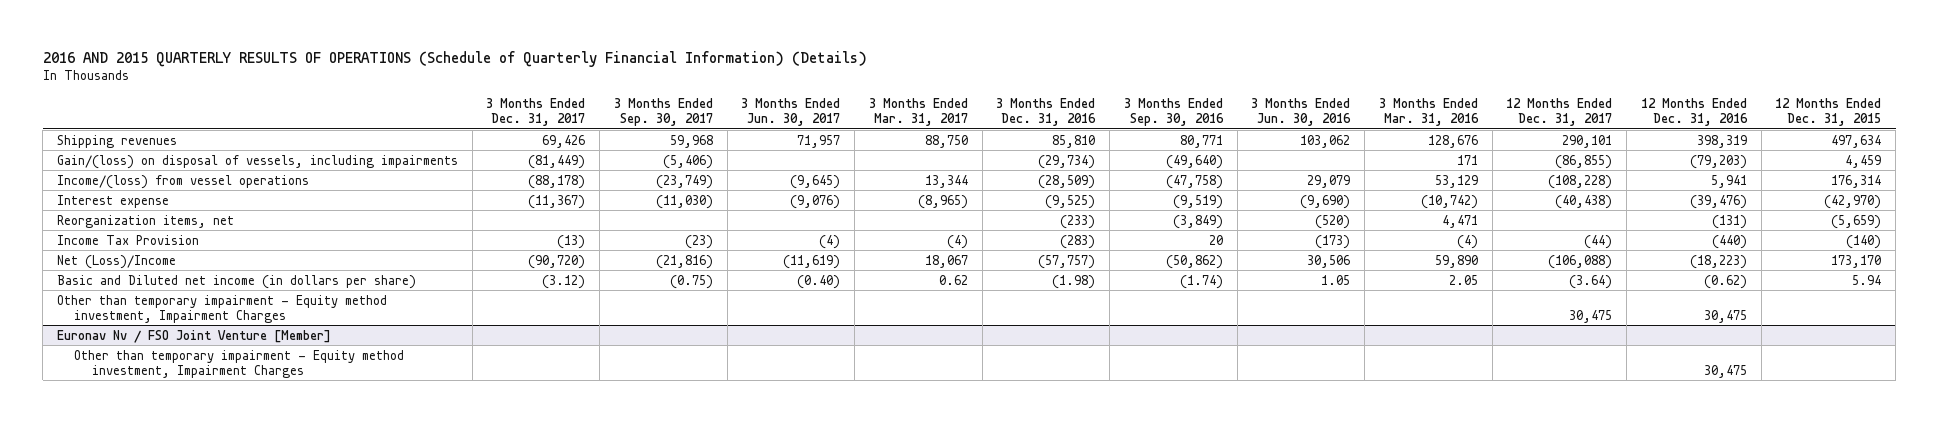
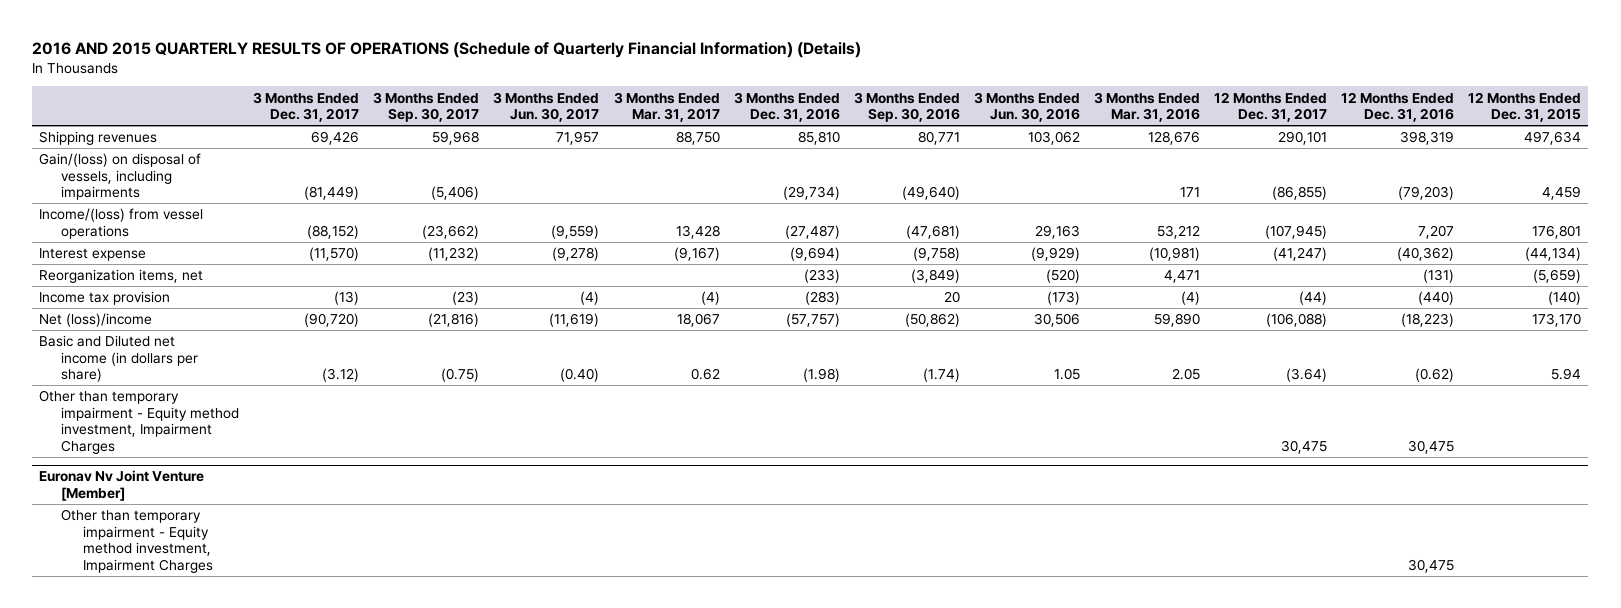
[528,174,586,189] (88,178) -> [307,224,360,239] (88,152)
[655,174,713,189] (23,749) -> [422,224,480,239] (23,662)
[790,174,841,189] (9,645) -> [551,224,600,239] (9,559)
[924,174,968,188] 13,344 -> [675,224,720,239] 13,428
[1038,174,1096,189] (28,509) -> [784,224,840,239] (27,487)
[1165,174,1223,189] (47,758) -> [905,224,960,239] (47,681)
[1307,174,1351,188] 29,079 -> [1034,224,1080,239] 29,163
[1434,174,1478,188] 53,129 -> [1156,224,1200,239] 53,212
[1548,174,1613,189] (108,228) -> [1264,224,1327,239] (107,945)
[1710,174,1747,188] 5,941 -> [1418,224,1455,239] 7,207
[1831,174,1882,188] 176,314 -> [1532,224,1582,239] 176,801
[528,194,586,209] (11,367) -> [309,247,360,262] (11,570)
[655,194,713,209] (11,030) -> [428,247,480,262] (11,232)
[790,194,841,209] (9,076) -> [552,247,600,262] (9,278)
[917,194,968,209] (8,965) -> [673,247,720,262] (9,167)
[1045,194,1096,209] (9,525) -> [789,247,840,262] (9,694)
[1172,194,1223,209] (9,519) -> [912,247,960,262] (9,758)
[1300,194,1351,209] (9,690) -> [1030,247,1080,262] (9,929)
[1420,194,1478,209] (10,742) -> [1148,247,1200,262] (10,981)
[1555,194,1613,209] (40,438) -> [1272,247,1327,262] (41,247)
[1689,194,1747,209] (39,476) -> [1397,247,1455,262] (40,362)
[1824,194,1882,209] (42,970) -> [1525,247,1582,262] (44,134)
[56,234,199,245] Income Tax Provision -> [39,291,171,306] Income tax provision
[56,254,176,269] Net (Loss)/Income -> [39,313,153,328] Net (loss)/income
[56,329,331,343] Euronav Nv / FSO Joint Venture [Member] -> [39,470,205,501] Euronav Nv Joint Venture [Member]

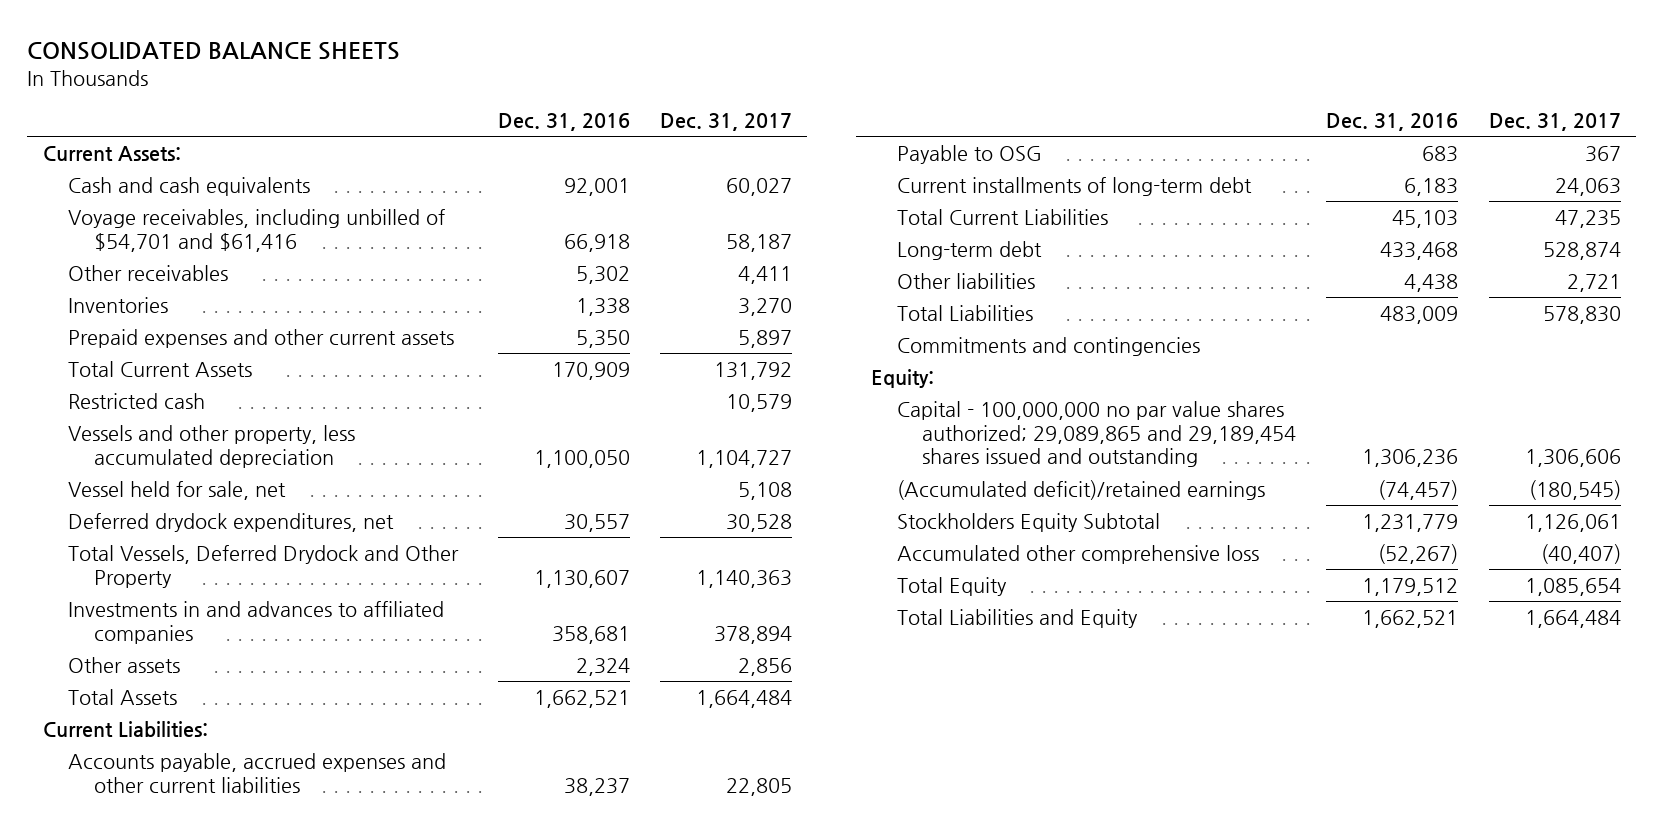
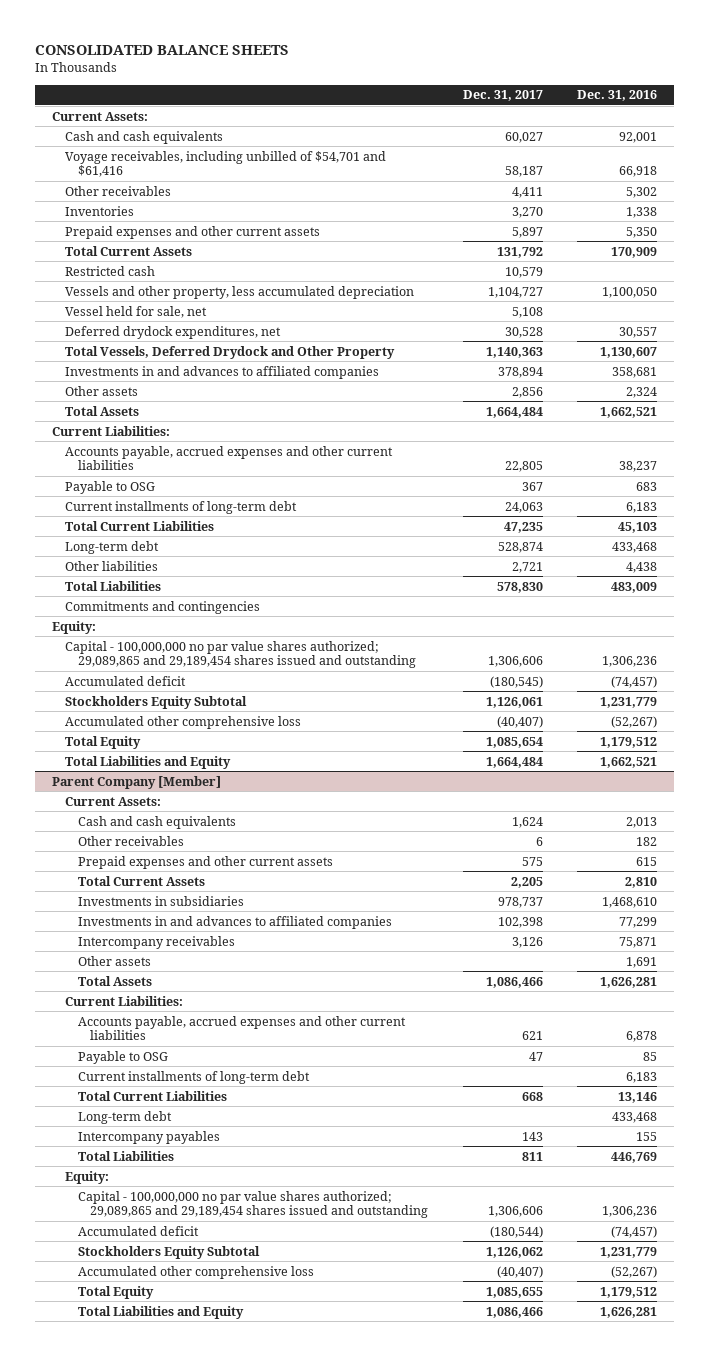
[896,480,1265,501] (Accumulated deficit)/retained earnings -> [65,675,187,686] Accumulated deficit
none -> [52,775,222,789] Parent Company [Member]
none -> [65,796,162,806] Current Assets:
none -> [77,815,236,829] Cash and cash equivalents
none -> [77,835,184,846] Other receivables
none -> [77,855,333,869] Prepaid expenses and other current assets
none -> [77,875,205,886] Total Current Assets
none -> [77,895,244,906] Investments in subsidiaries
none -> [77,915,392,929] Investments in and advances to affiliated companies
none -> [77,935,235,949] Intercompany receivables
none -> [77,955,151,966] Other assets
none -> [77,975,152,986] Total Assets
none -> [65,995,184,1006] Current Liabilities:
none -> [77,1015,406,1041] Accounts payable, accrued expenses and other current liabilities
none -> [77,1050,168,1064] Payable to OSG
none -> [77,1070,310,1084] Current installments of long-term debt
none -> [77,1090,227,1101] Total Current Liabilities
none -> [77,1110,172,1124] Long-term debt
none -> [77,1130,220,1144] Intercompany payables
none -> [77,1150,174,1161] Total Liabilities
none -> [65,1170,110,1184] Equity:
none -> [77,1190,429,1219] Capital - 100,000,000 no par value shares authorized; 29,089,865 and 29,189,454 shares issued and outstanding
none -> [77,1225,199,1236] Accumulated deficit
none -> [77,1245,260,1259] Stockholders Equity Subtotal
none -> [77,1265,314,1279] Accumulated other comprehensive loss
none -> [77,1285,154,1299] Total Equity
none -> [77,1305,244,1319] Total Liabilities and Equity

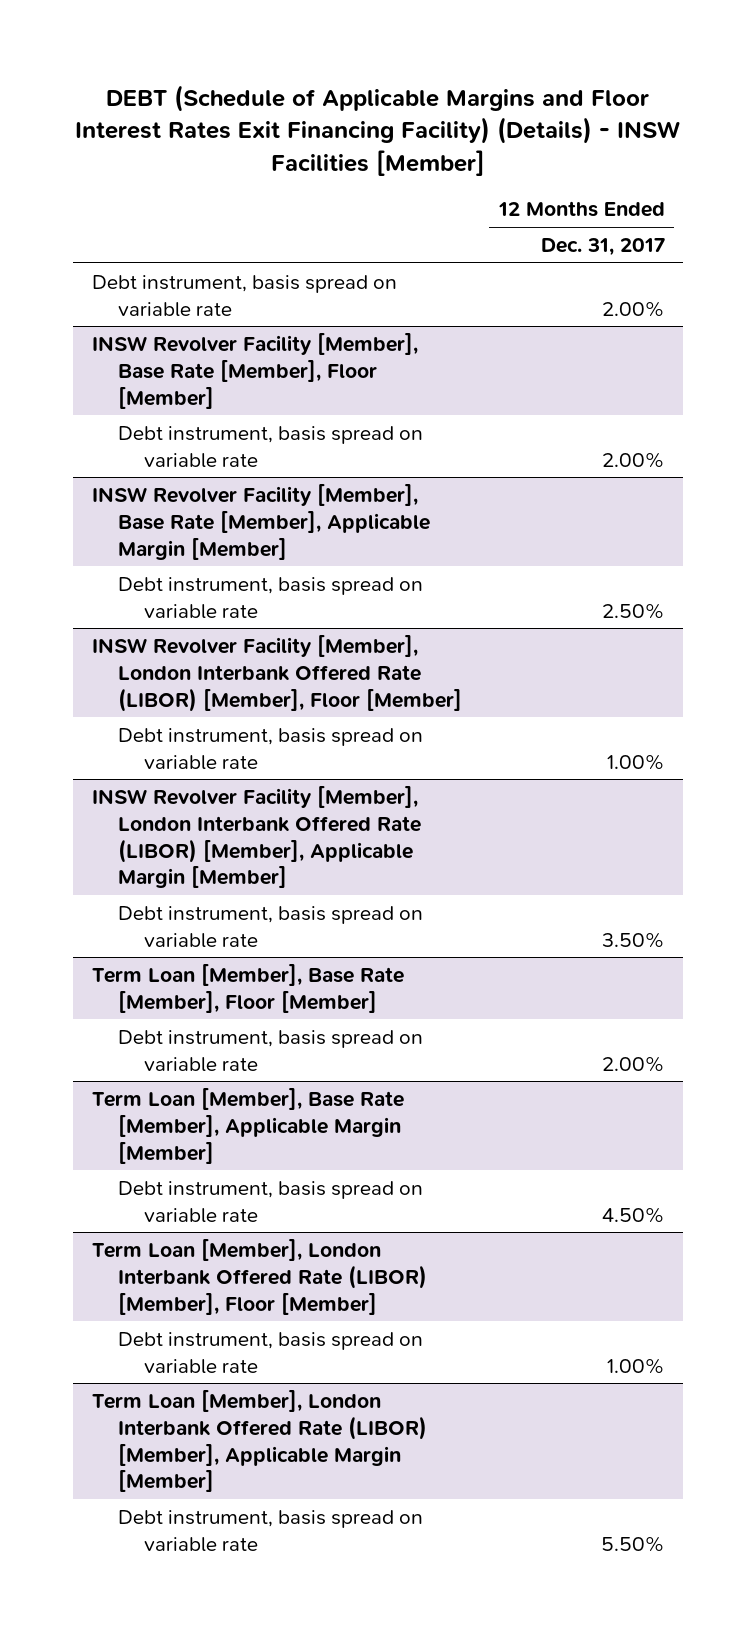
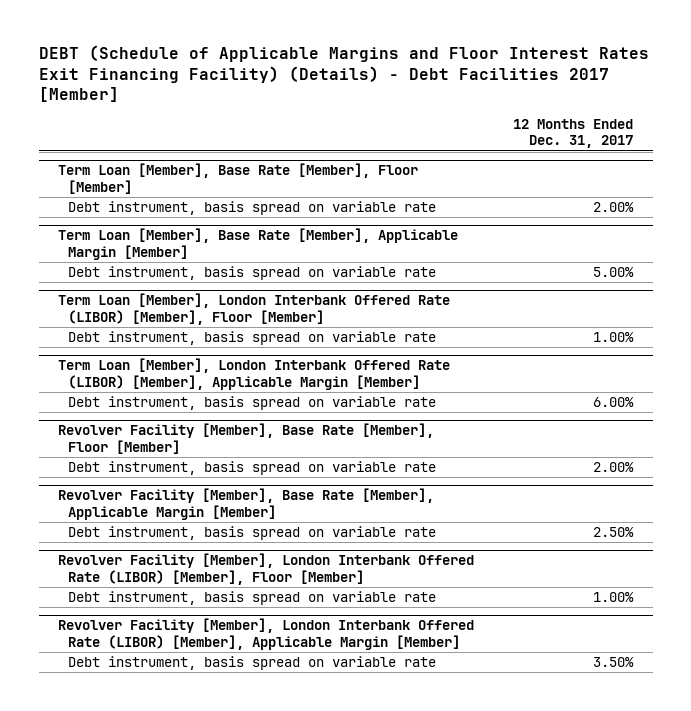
[75,84,681,176] DEBT (Schedule of Applicable Margins and Floor Interest Rates Exit Financing Facility) (Details) - INSW Facilities [Member] -> [38,45,649,103] DEBT (Schedule of Applicable Margins and Floor Interest Rates Exit Financing Facility) (Details) - Debt Facilities 2017 [Member]
[91,274,397,317] Debt instrument, basis spread on variable rate -> none
[91,332,418,409] INSW Revolver Facility [Member], Base Rate [Member], Floor [Member] -> none
[117,425,423,468] Debt instrument, basis spread on variable rate -> none
[91,483,430,560] INSW Revolver Facility [Member], Base Rate [Member], Applicable Margin [Member] -> none
[117,576,423,619] Debt instrument, basis spread on variable rate -> none
[91,634,462,712] INSW Revolver Facility [Member], London Interbank Offered Rate (LIBOR) [Member], Floor [Member] -> none
[117,727,423,770] Debt instrument, basis spread on variable rate -> none
[91,785,421,889] INSW Revolver Facility [Member], London Interbank Offered Rate (LIBOR) [Member], Applicable Margin [Member] -> none
[117,905,423,948] Debt instrument, basis spread on variable rate -> none
[601,1206,665,1223] 4.50% -> [593,266,635,277] 5.00%
[600,1535,665,1552] 5.50% -> [593,396,635,407] 6.00%
none -> [58,423,435,455] Revolver Facility [Member], Base Rate [Member], Floor [Member]
none -> [67,460,436,475] Debt instrument, basis spread on variable rate
none -> [58,488,435,521] Revolver Facility [Member], Base Rate [Member], Applicable Margin [Member]
none -> [67,525,436,540] Debt instrument, basis spread on variable rate
none -> [58,553,475,586] Revolver Facility [Member], London Interbank Offered Rate (LIBOR) [Member], Floor [Member]
none -> [67,590,436,605] Debt instrument, basis spread on variable rate
none -> [58,618,475,651] Revolver Facility [Member], London Interbank Offered Rate (LIBOR) [Member], Applicable Margin [Member]
none -> [67,655,436,670] Debt instrument, basis spread on variable rate

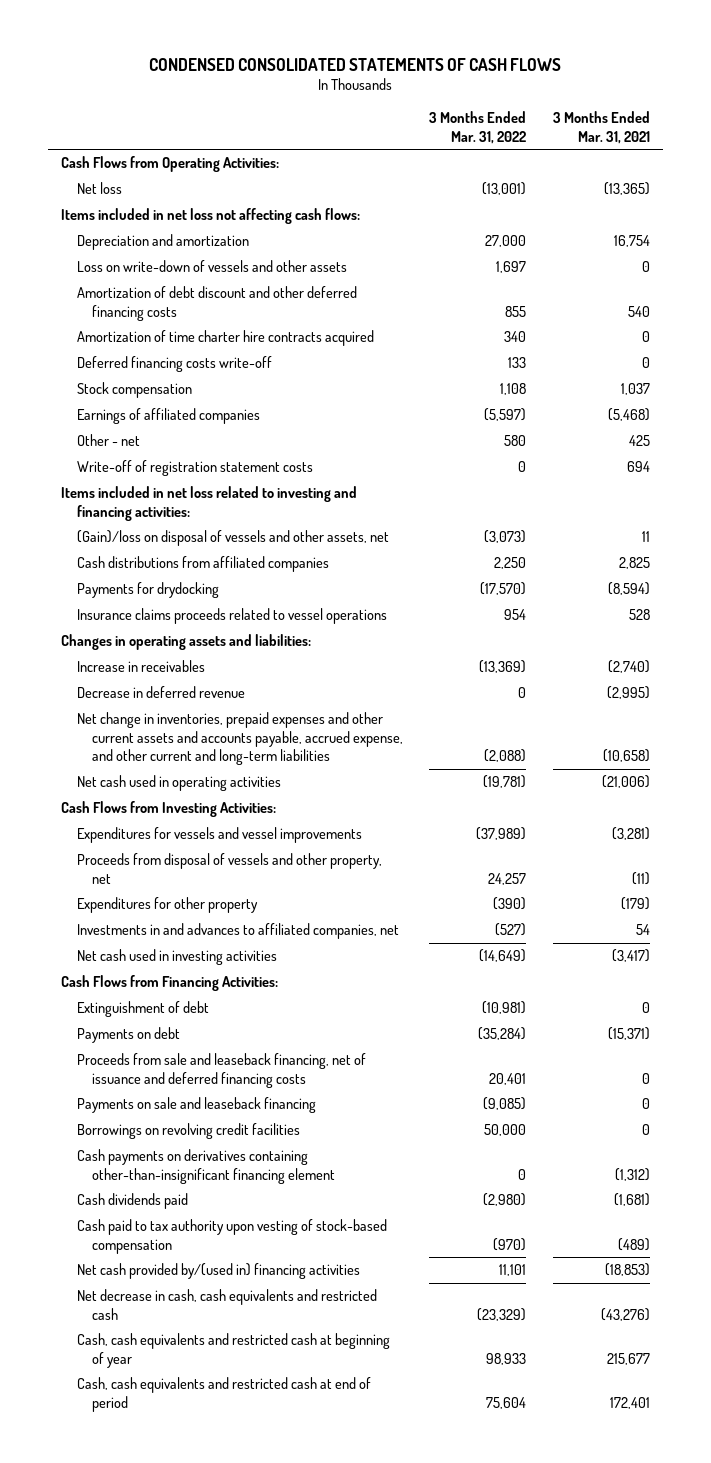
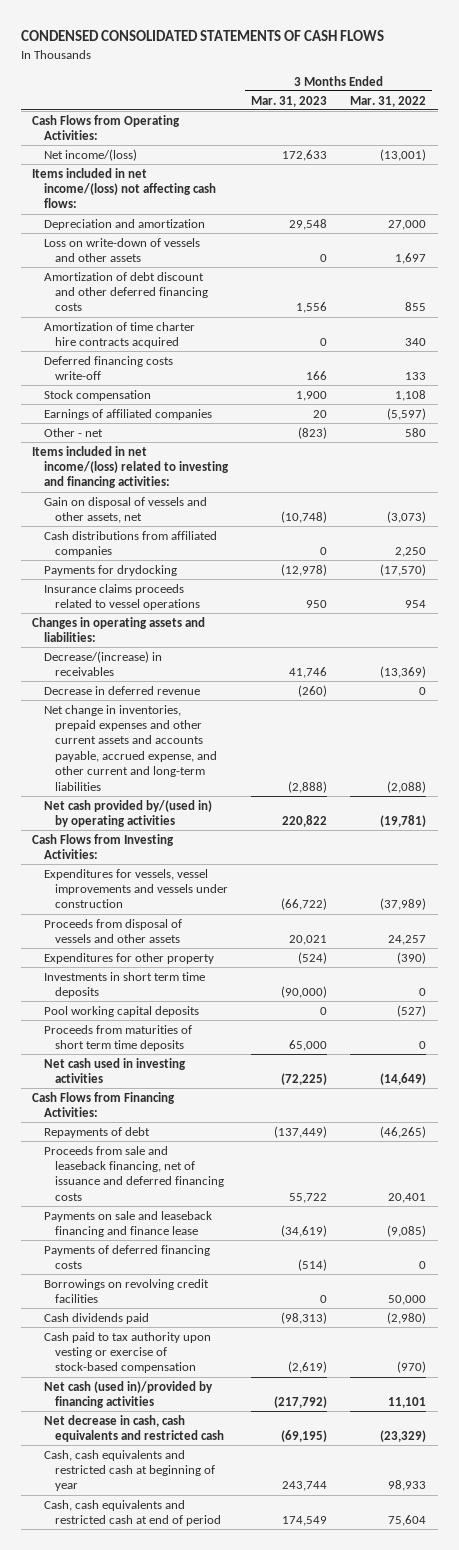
[552,111,650,144] 3 Months Ended Mar. 31, 2021 -> none
none -> [251,95,328,107] Mar. 31, 2023
[76,182,122,195] Net loss -> [43,148,137,161] Net income/(loss)
[61,208,361,225] Items included in net loss not affecting cash flows: -> [32,167,216,209] Items included in net income/(loss) not affecting cash flows:
[76,460,313,477] Write-off of registration statement costs -> none
[61,486,358,521] Items included in net loss related to investing and financing activities: -> [32,445,229,489] Items included in net income/(loss) related to investing and financing activities:
[76,530,389,547] (Gain)/loss on disposal of vessels and other assets, net -> [43,496,207,524] Gain on disposal of vessels and other assets, net
[76,660,205,673] Increase in receivables -> [43,650,162,677] Decrease/(increase) in receivables
[76,775,281,792] Net cash used in operating activities -> [43,799,212,828] Net cash provided by/(used in) by operating activities
[76,827,362,844] Expenditures for vessels and vessel improvements -> [43,868,228,909] Expenditures for vessels, vessel improvements and vessels under construction
[76,853,382,884] Proceeds from disposal of vessels and other property, net -> [43,918,182,944] Proceeds from disposal of vessels and other assets
none -> [43,971,205,999] Investments in short term time deposits
[76,923,399,940] Investments in and advances to affiliated companies, net -> [43,1005,199,1017] Pool working capital deposits
none -> [43,1024,192,1052] Proceeds from maturities of short term time deposits
[76,1001,209,1018] Extinguishment of debt -> none
[76,1027,180,1044] Payments on debt -> [43,1126,150,1138] Repayments of debt
[478,1027,527,1041] (35,284) -> [380,1125,427,1138] (46,265)
[76,1097,316,1114] Payments on sale and leaseback financing -> [43,1210,212,1238] Payments on sale and leaseback financing and finance lease
none -> [43,1244,210,1270] Payments of deferred financing costs
[76,1149,336,1184] Cash payments on derivatives containing other-than-insignificant financing element -> none
[76,1219,387,1254] Cash paid to tax authority upon vesting of stock-based compensation -> [43,1331,211,1374] Cash paid to tax authority upon vesting or exercise of stock-based compensation
[76,1263,360,1280] Net cash provided by/(used in) financing activities -> [43,1380,213,1409] Net cash (used in)/provided by financing activities

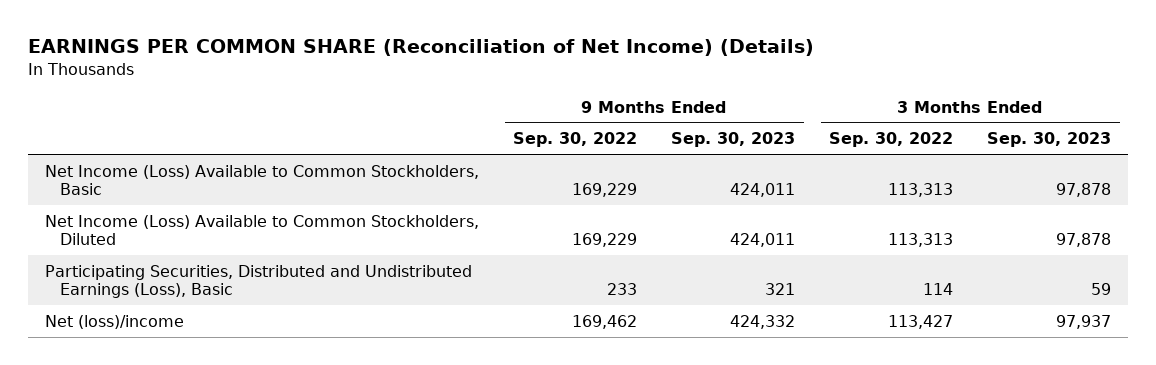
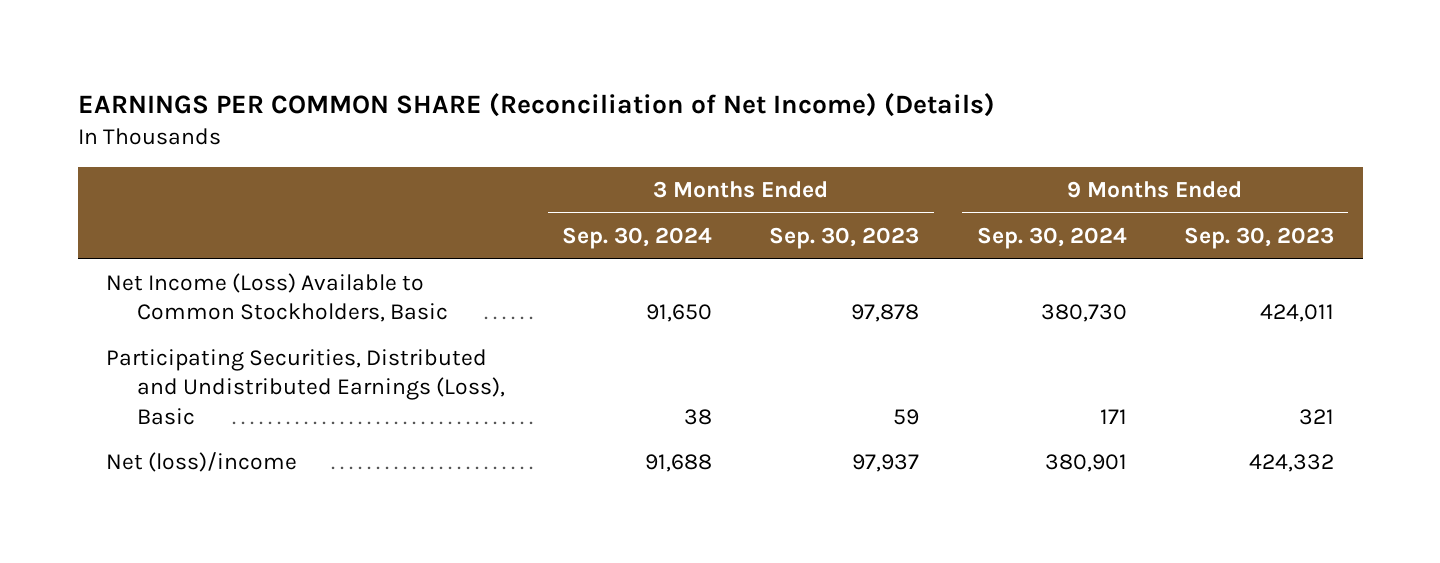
[513,132,638,148] Sep. 30, 2022 -> none
[829,132,954,148] Sep. 30, 2022 -> none
none -> [561,227,712,250] Sep. 30, 2024
none -> [976,227,1127,250] Sep. 30, 2024
[45,214,480,246] Net Income (Loss) Available to Common Stockholders, Diluted -> none

